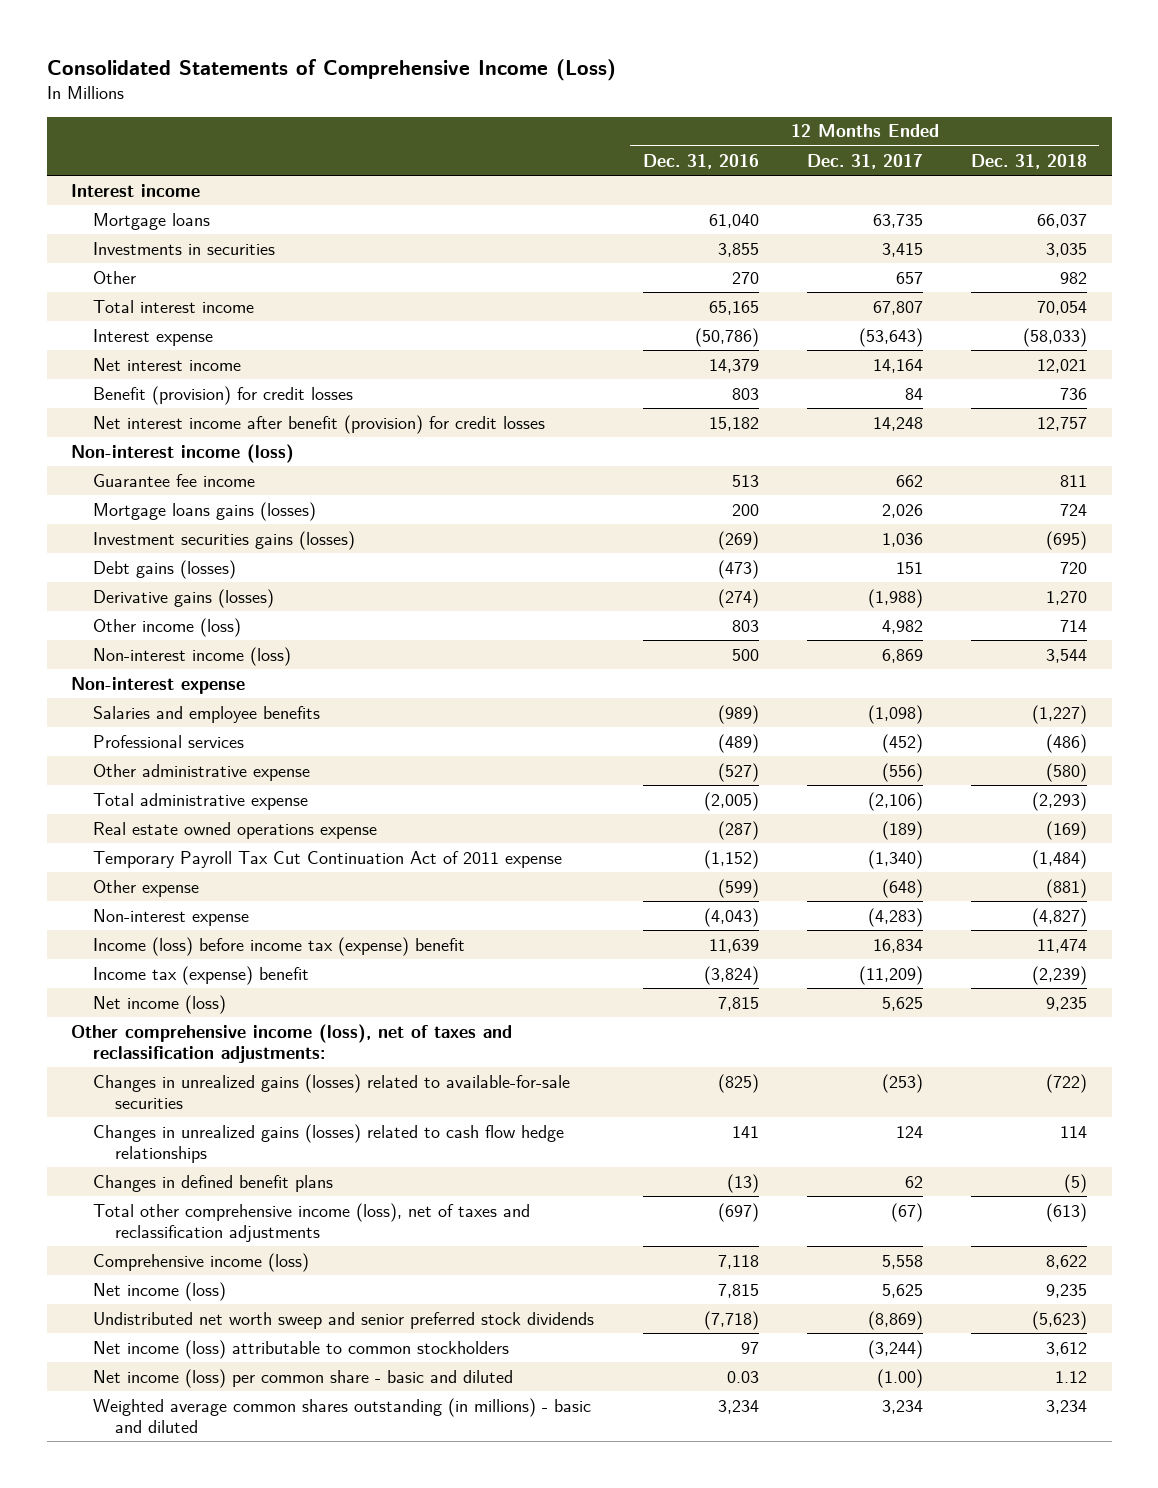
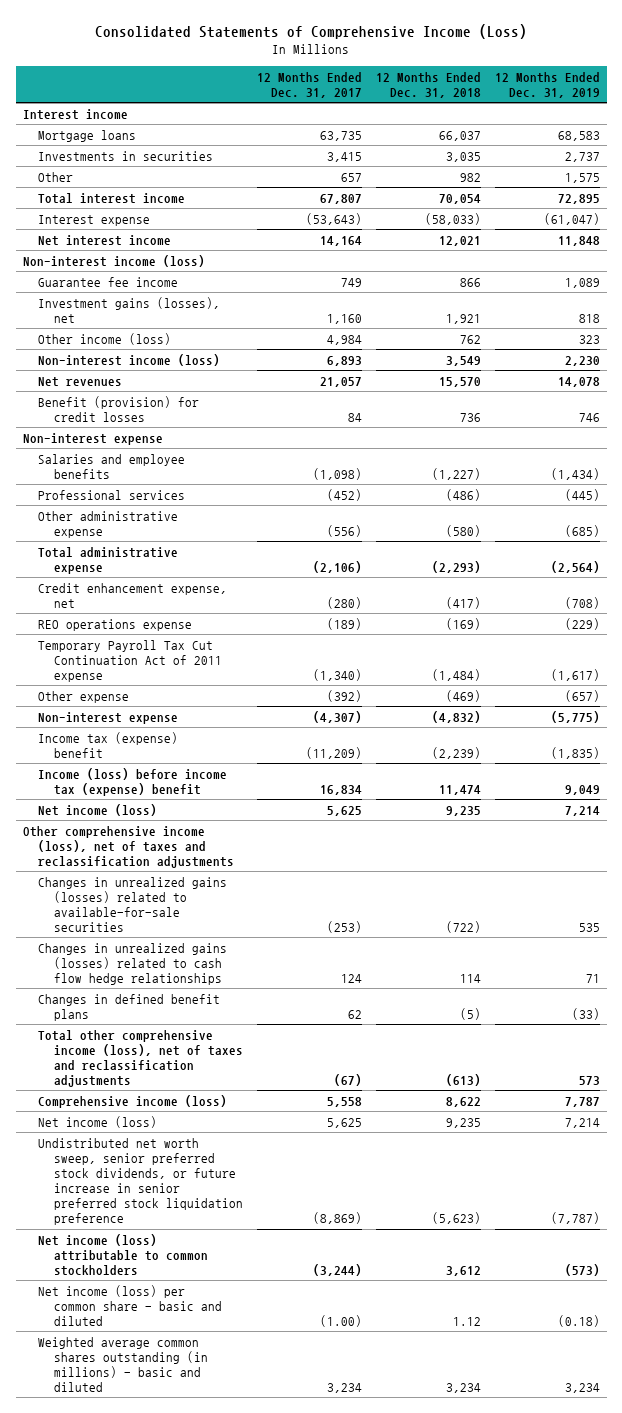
[642,153,759,169] Dec. 31, 2016 -> none
none -> [494,71,600,98] 12 Months Ended Dec. 31, 2019
[93,414,546,434] Net interest income after benefit (provision) for credit losses -> none
[93,501,317,521] Mortgage loans gains (losses) -> none
[93,559,237,579] Debt gains (losses) -> none
[93,588,275,608] Derivative gains (losses) -> none
[895,474,923,487] 662 -> [340,277,362,287] 749
[1060,474,1088,487] 811 -> [459,277,481,287] 866
[93,530,356,550] Investment securities gains (losses) -> [38,296,221,323] Investment gains (losses), net
[881,532,923,547] 1,036 -> [326,313,362,324] 1,160
[1046,530,1088,550] (695) -> [445,313,481,324] 1,921
[881,619,923,634] 4,982 -> [326,334,362,345] 4,984
[1060,619,1088,632] 714 -> [459,334,481,344] 762
[881,648,923,663] 6,869 -> [326,355,362,366] 6,893
[1046,648,1088,663] 3,544 -> [445,355,481,366] 3,549
none -> [38,376,123,387] Net revenues
[93,385,354,405] Benefit (provision) for credit losses -> [38,395,200,422] Benefit (provision) for credit losses
none -> [38,582,228,608] Credit enhancement expense, net
[93,821,378,839] Real estate owned operations expense -> [38,618,193,631] REO operations expense
[881,878,923,898] (648) -> [326,689,362,702] (392)
[1046,878,1088,898] (881) -> [445,689,481,702] (469)
[867,907,923,927] (4,283) -> [312,710,362,723] (4,307)
[1032,907,1088,927] (4,827) -> [431,710,481,723] (4,832)
[93,936,466,956] Income (loss) before income tax (expense) benefit -> [38,767,228,796] Income (loss) before income tax (expense) benefit
[71,1023,513,1063] Other comprehensive income (loss), net of taxes and reclassification adjustments: -> [22,825,235,868] Other comprehensive income (loss), net of taxes and reclassification adjustments
[93,1311,595,1329] Undistributed net worth sweep and senior preferred stock dividends -> [38,1137,243,1226] Undistributed net worth sweep, senior preferred stock dividends, or future increase in senior preferred stock liquidation preference

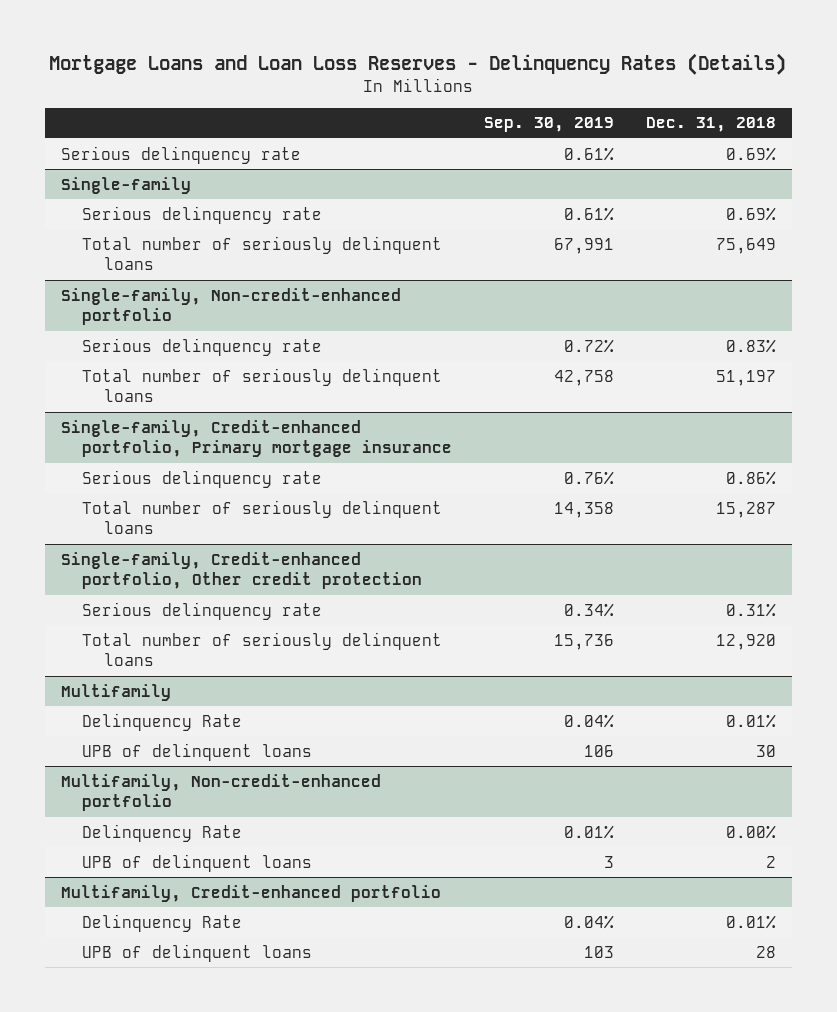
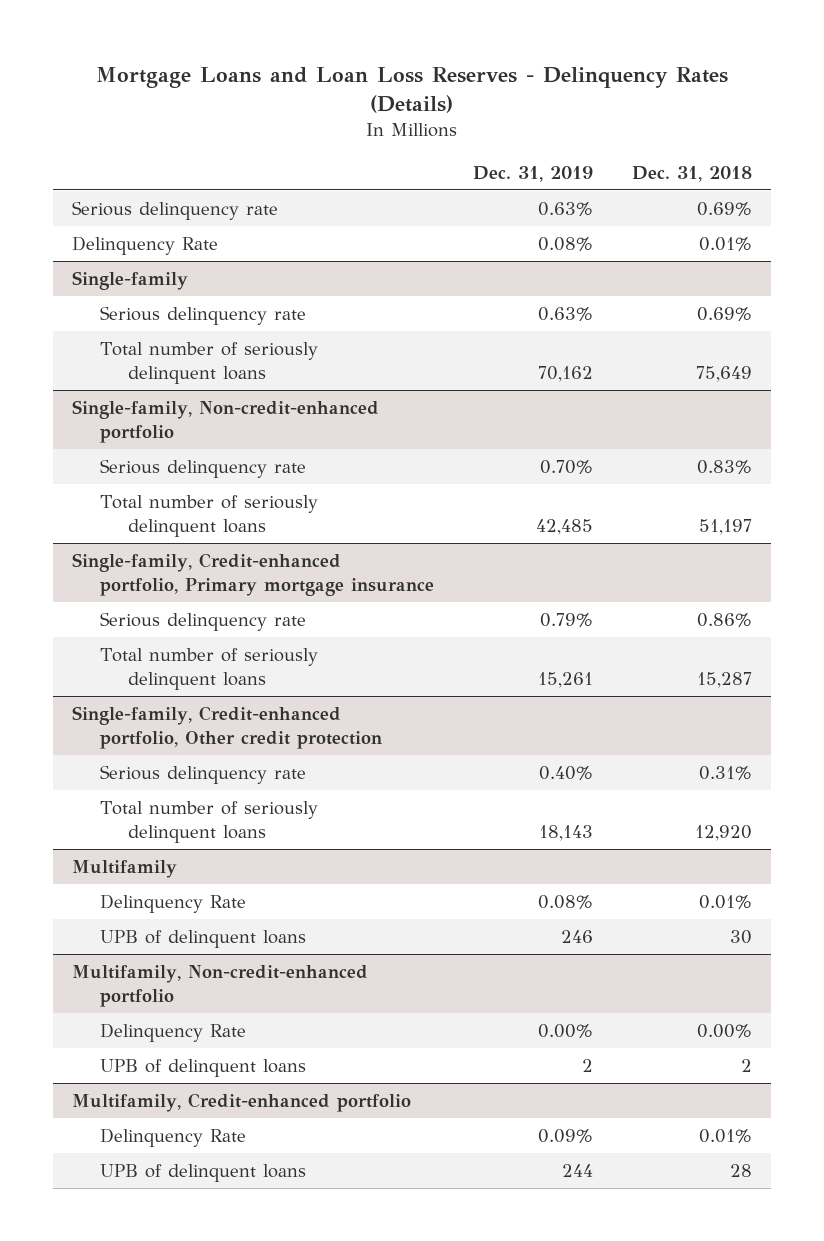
[484,117,615,133] Sep. 30, 2019 -> none
none -> [472,165,593,182] Dec. 31, 2019
none -> [71,235,218,255] Delinquency Rate

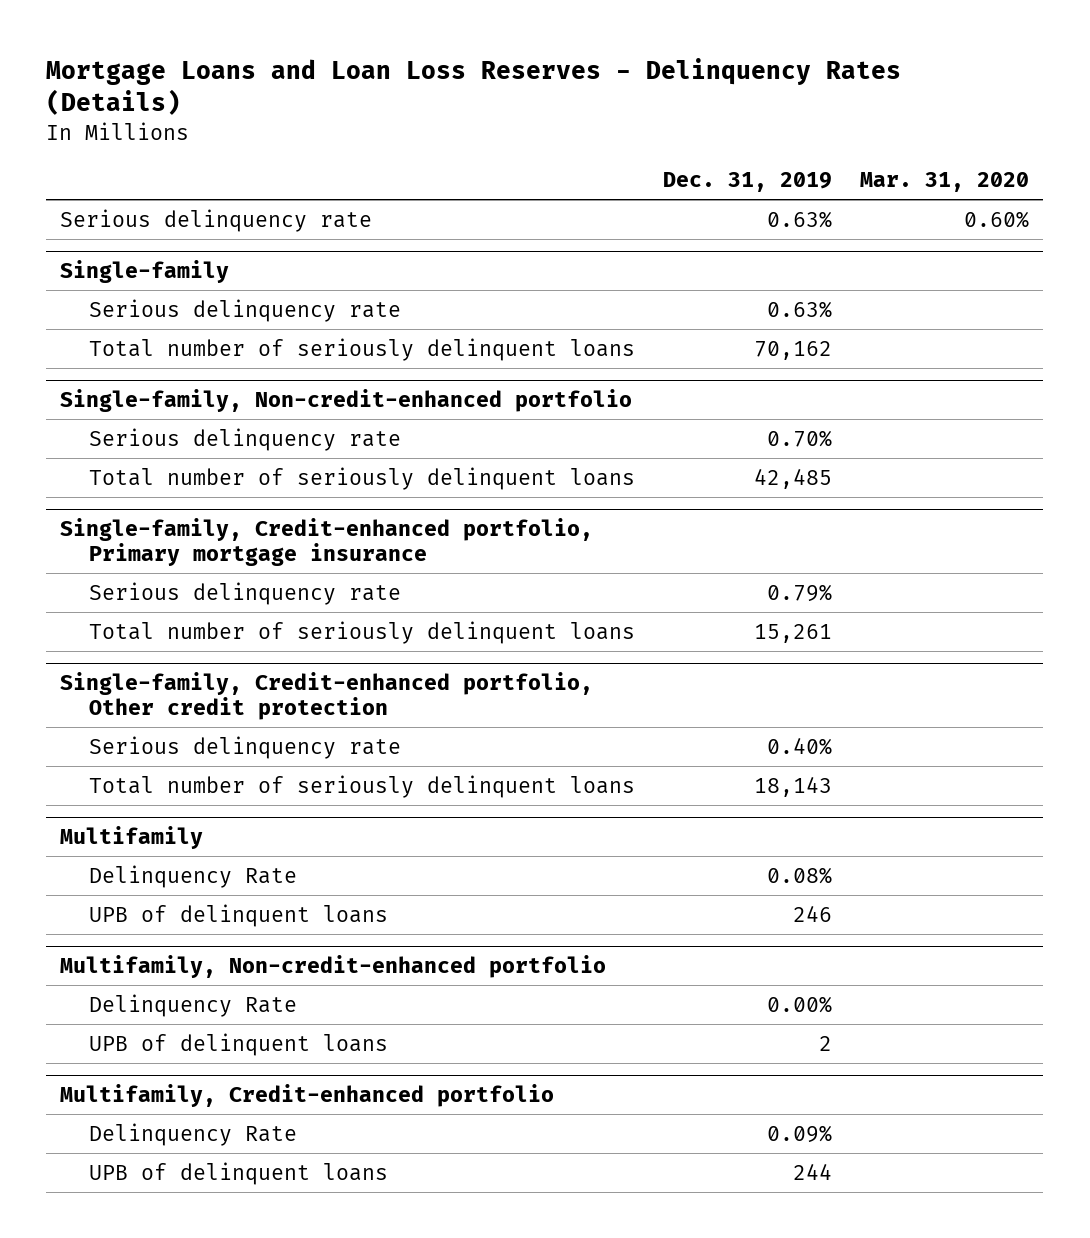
[631,165,752,182] Dec. 31, 2018 -> none
none -> [860,172,1030,193] Mar. 31, 2020
[71,235,218,255] Delinquency Rate -> none

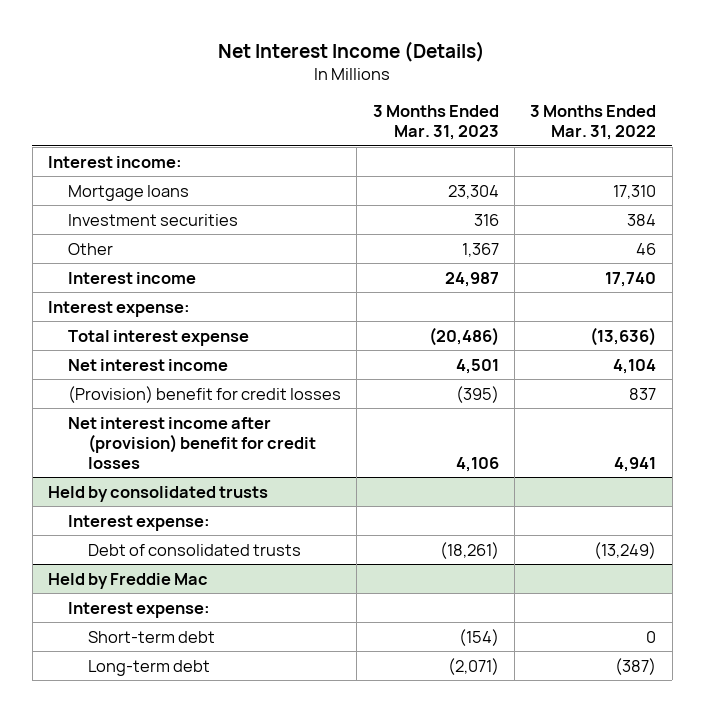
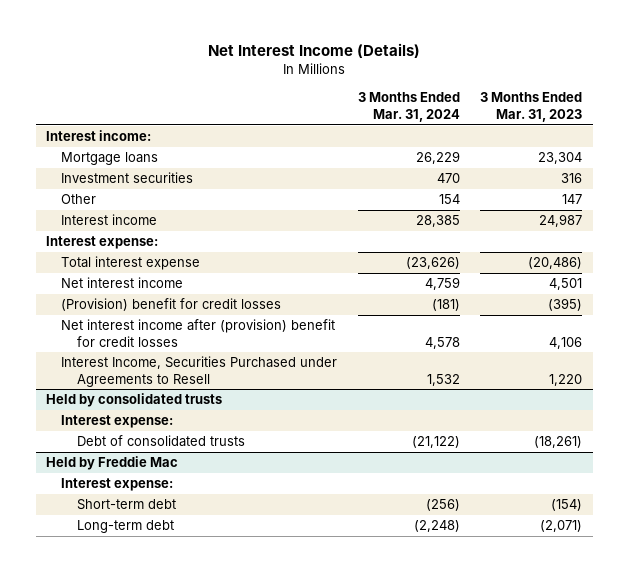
[530,105,657,141] 3 Months Ended Mar. 31, 2022 -> none
none -> [357,92,460,122] 3 Months Ended Mar. 31, 2024
[461,242,499,257] 1,367 -> [562,194,583,205] 147
none -> [61,356,338,387] Interest Income, Securities Purchased under Agreements to Resell

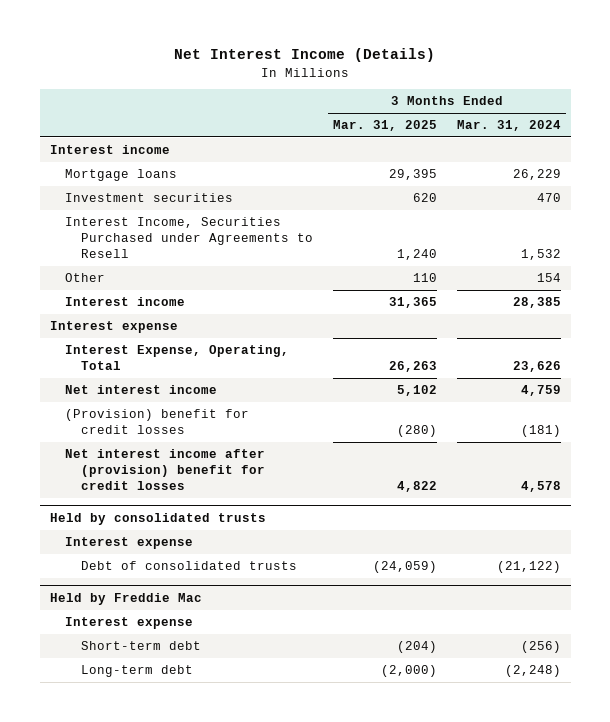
[480,92,583,122] 3 Months Ended Mar. 31, 2023 -> none
none -> [333,120,438,132] Mar. 31, 2025
[46,130,152,142] Interest income: -> [49,145,170,155] Interest income
[61,356,338,387] Interest Income, Securities Purchased under Agreements to Resell -> [65,217,314,258] Interest Income, Securities Purchased under Agreements to Resell
[46,236,159,250] Interest expense: -> [49,321,178,334] Interest expense
[61,256,201,271] Total interest expense -> [65,345,290,371] Interest Expense, Operating, Total
[405,257,460,270] (23,626) -> [512,361,561,373] 23,626
[61,415,174,429] Interest expense: -> [65,537,194,550] Interest expense
[61,478,174,492] Interest expense: -> [65,617,194,630] Interest expense

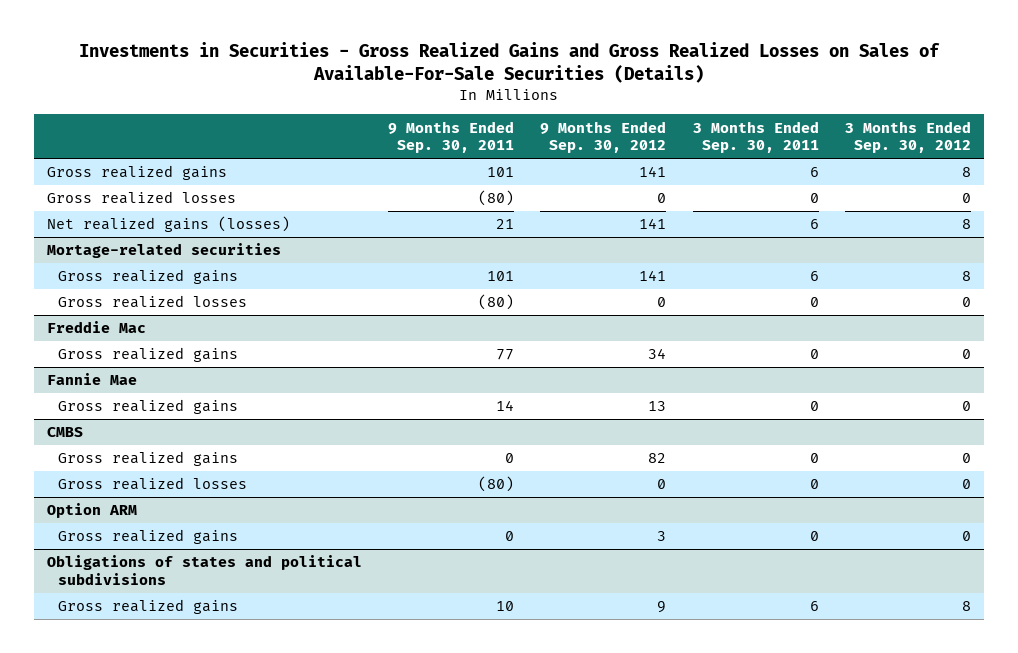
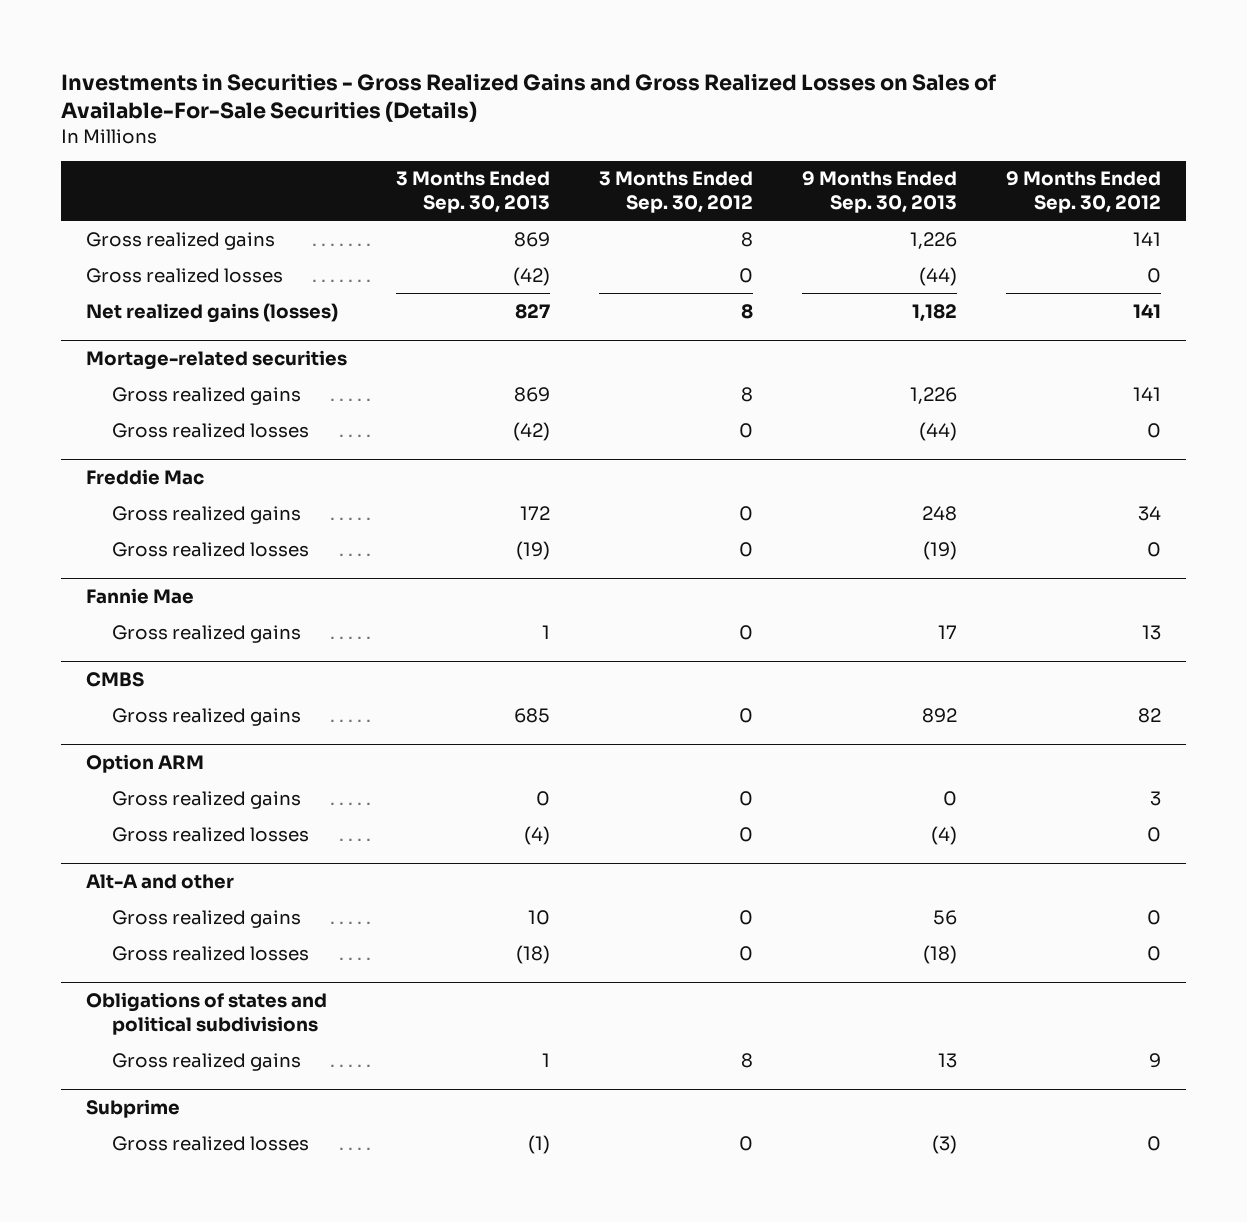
[388,120,515,154] 9 Months Ended Sep. 30, 2011 -> none
[692,120,819,154] 3 Months Ended Sep. 30, 2011 -> none
none -> [395,171,550,213] 3 Months Ended Sep. 30, 2013
none -> [802,171,958,213] 9 Months Ended Sep. 30, 2013
none -> [111,541,309,557] Gross realized losses
[58,477,248,491] Gross realized losses -> none
none -> [111,826,309,842] Gross realized losses
none -> [85,874,234,890] Alt-A and other
none -> [111,909,301,928] Gross realized gains
none -> [111,945,309,961] Gross realized losses
none -> [85,1099,180,1119] Subprime
none -> [111,1135,309,1151] Gross realized losses

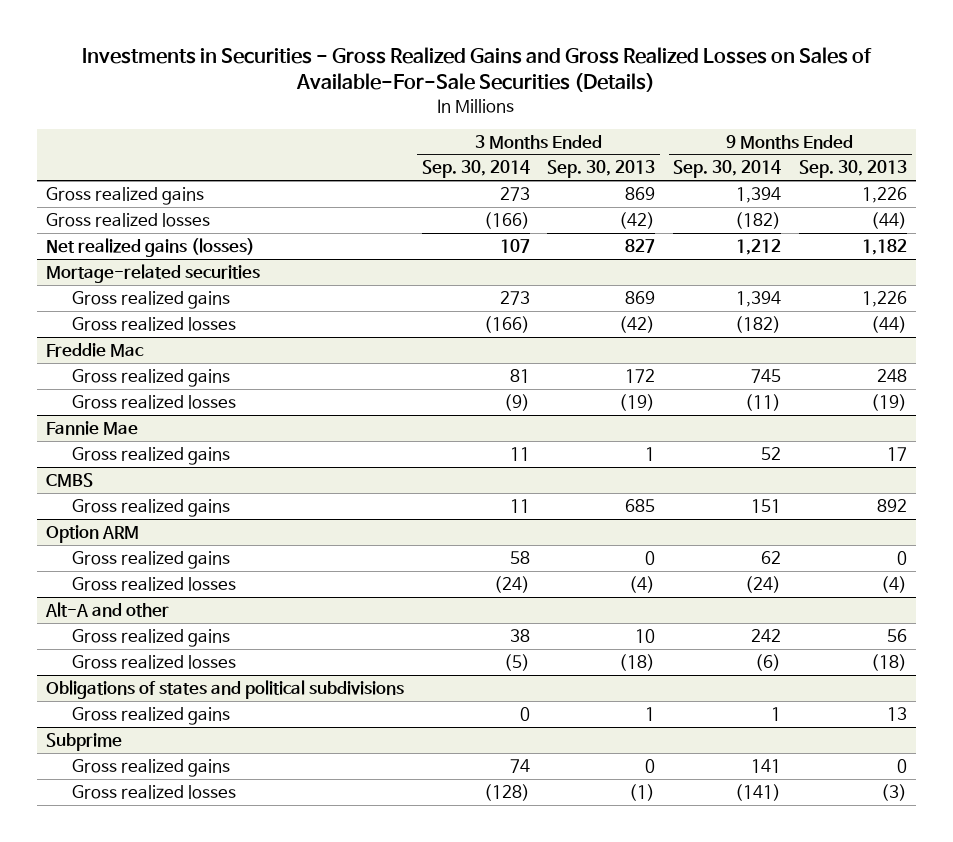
[599,171,754,213] 3 Months Ended Sep. 30, 2012 -> none
[1006,171,1162,213] 9 Months Ended Sep. 30, 2012 -> none
none -> [421,160,530,179] Sep. 30, 2014
none -> [673,160,782,179] Sep. 30, 2014
none -> [71,758,230,777] Gross realized gains

